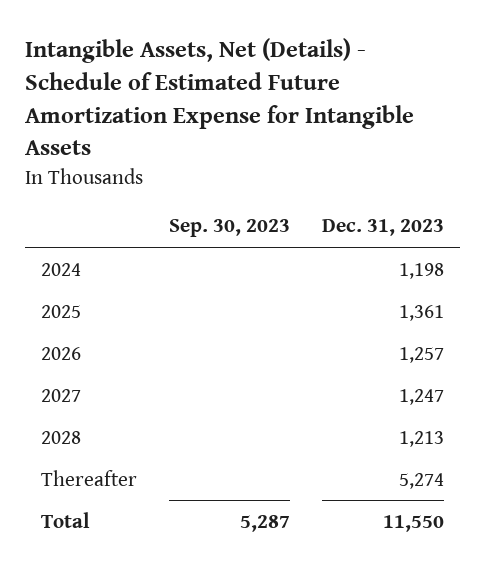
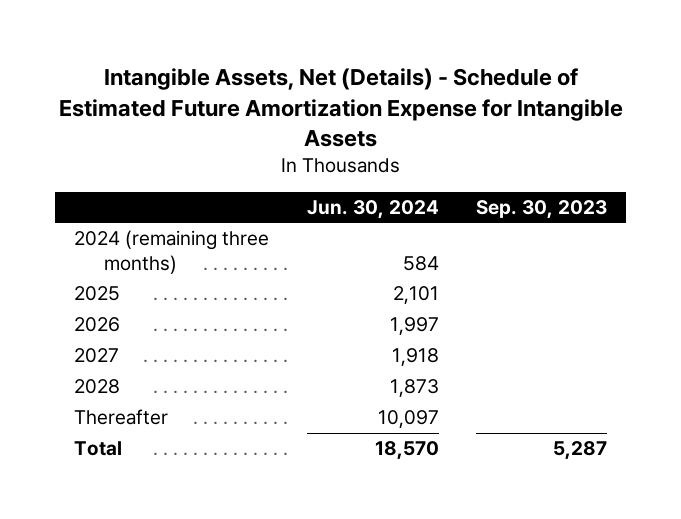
[322,219,445,237] Dec. 31, 2023 -> none
none -> [306,200,439,220] Jun. 30, 2024
[40,262,81,276] 2024 -> [73,230,269,274] 2024 (remaining three months)

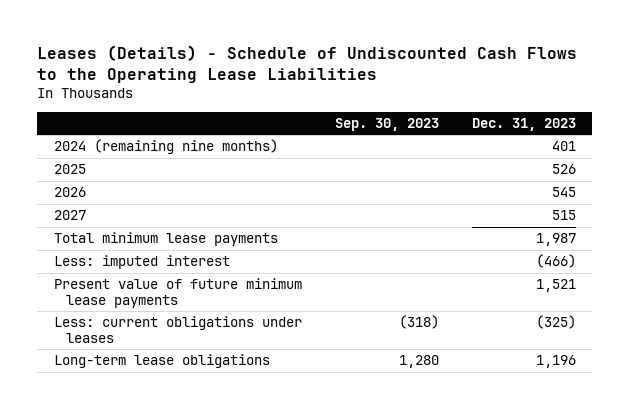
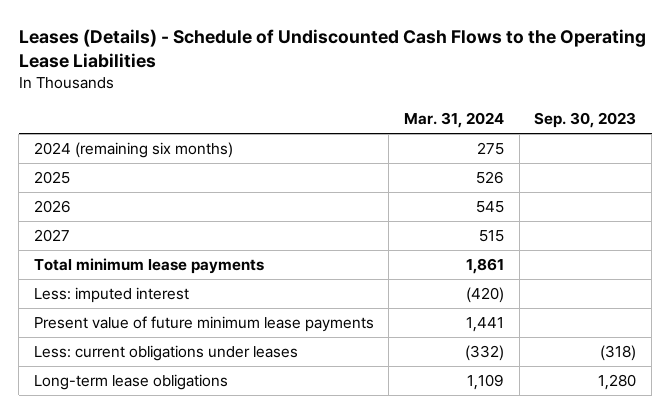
[471,118,576,132] Dec. 31, 2023 -> none
none -> [404,111,505,128] Mar. 31, 2024
[53,139,278,155] 2024 (remaining nine months) -> [33,142,233,159] 2024 (remaining six months)

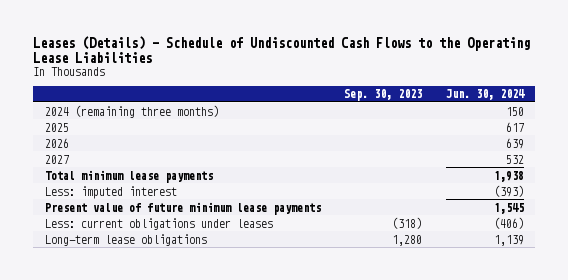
[404,111,505,128] Mar. 31, 2024 -> none
none -> [445,89,525,101] Jun. 30, 2024
[33,142,233,159] 2024 (remaining six months) -> [44,104,219,118] 2024 (remaining three months)

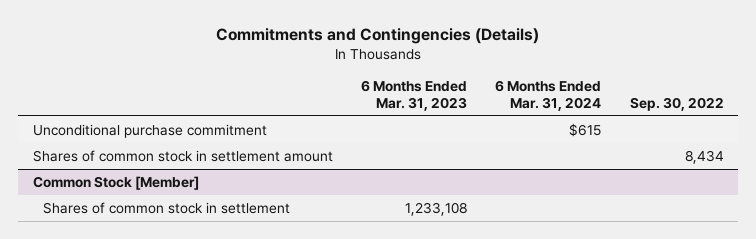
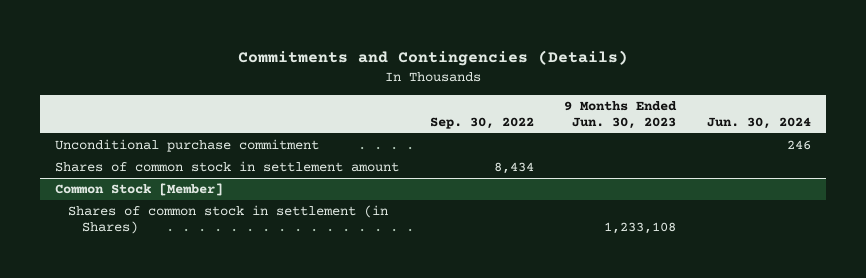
[360,79,467,111] 6 Months Ended Mar. 31, 2023 -> none
[495,79,602,111] 6 Months Ended Mar. 31, 2024 -> none
none -> [564,100,678,130] 9 Months Ended Jun. 30, 2023
none -> [706,117,811,130] Jun. 30, 2024
[43,201,291,214] Shares of common stock in settlement -> [68,204,389,235] Shares of common stock in settlement (in Shares)

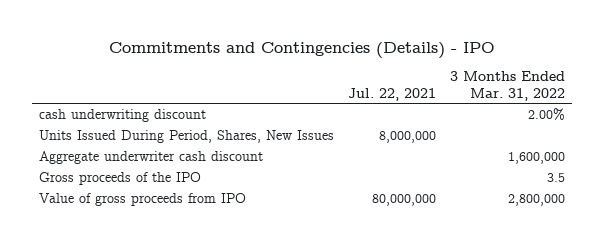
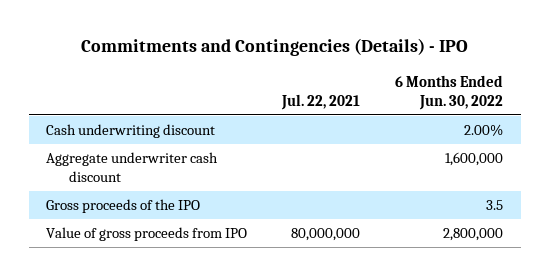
[449,71,565,101] 3 Months Ended Mar. 31, 2022 -> none
none -> [395,74,504,110] 6 Months Ended Jun. 30, 2022
[38,129,334,143] Units Issued During Period, Shares, New Issues -> none
[38,108,206,122] cash underwriting discount -> [46,124,216,139] Cash underwriting discount

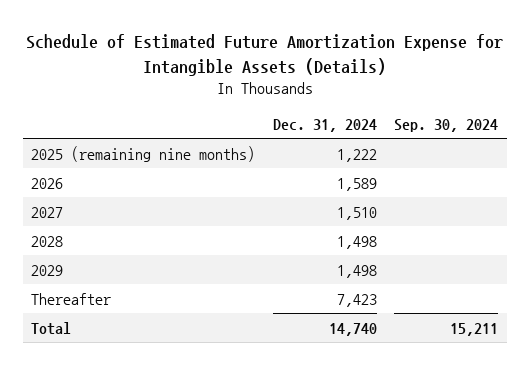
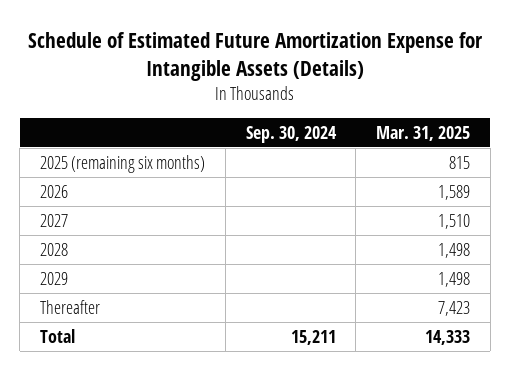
[272,118,377,132] Dec. 31, 2024 -> none
none -> [376,125,471,141] Mar. 31, 2025
[31,145,256,162] 2025 (remaining nine months) -> [40,154,206,173] 2025 (remaining six months)

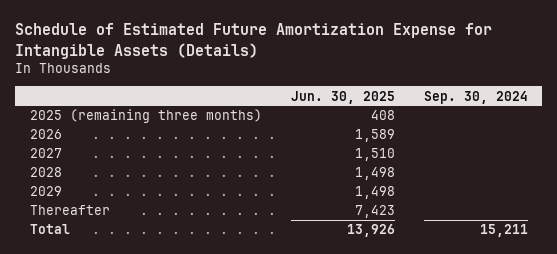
[376,125,471,141] Mar. 31, 2025 -> none
none -> [290,90,395,104] Jun. 30, 2025
[40,154,206,173] 2025 (remaining six months) -> [29,109,262,124] 2025 (remaining three months)

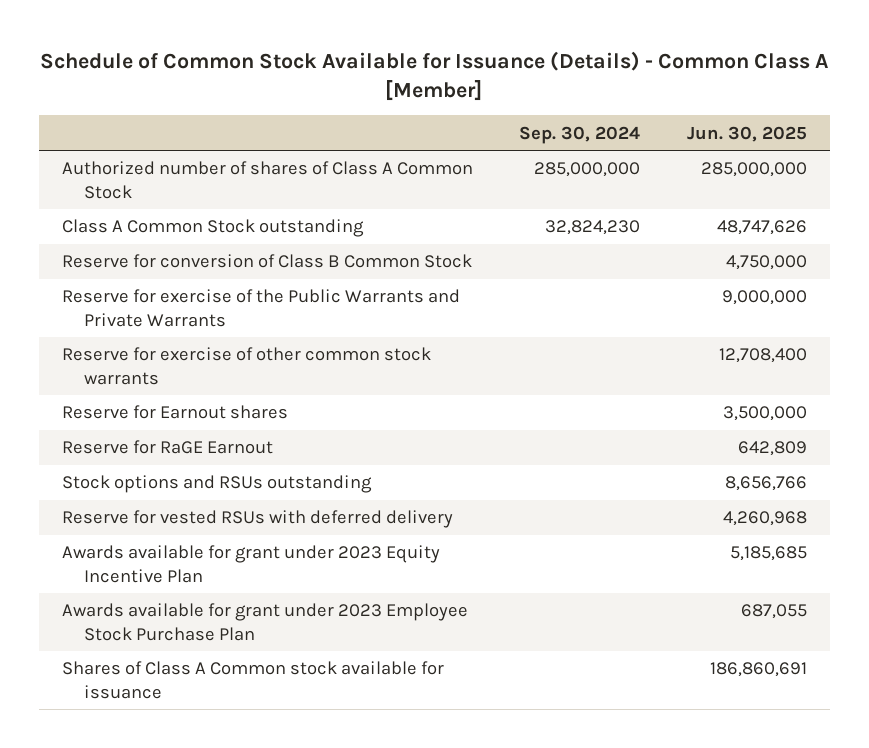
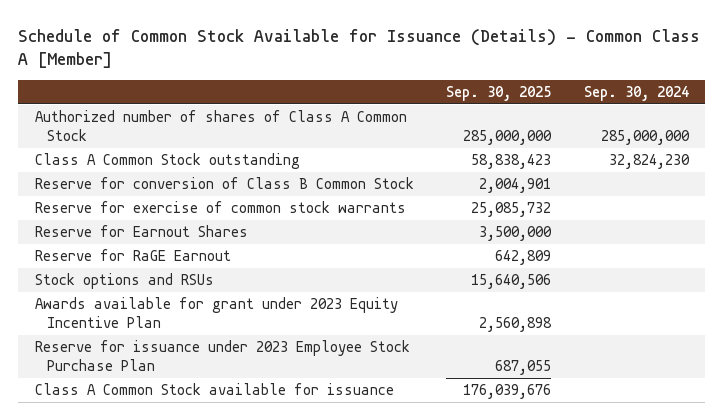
[686,125,807,142] Jun. 30, 2025 -> none
none -> [446,85,552,101] Sep. 30, 2025
[62,289,461,327] Reserve for exercise of the Public Warrants and Private Warrants -> none
[62,347,432,385] Reserve for exercise of other common stock warrants -> [34,201,406,214] Reserve for exercise of common stock warrants
[62,405,289,420] Reserve for Earnout shares -> [34,225,248,238] Reserve for Earnout Shares
[62,510,454,529] Reserve for vested RSUs with deferred delivery -> none
[62,475,373,494] Stock options and RSUs outstanding -> [34,273,214,290] Stock options and RSUs
[62,603,469,641] Awards available for grant under 2023 Employee Stock Purchase Plan -> [34,340,410,372] Reserve for issuance under 2023 Employee Stock Purchase Plan
[62,661,445,699] Shares of Class A Common stock available for issuance -> [34,383,394,396] Class A Common Stock available for issuance

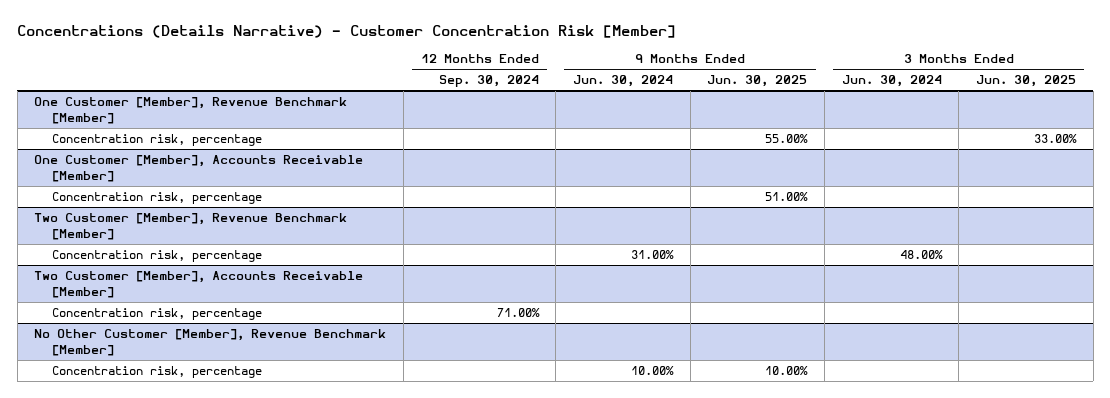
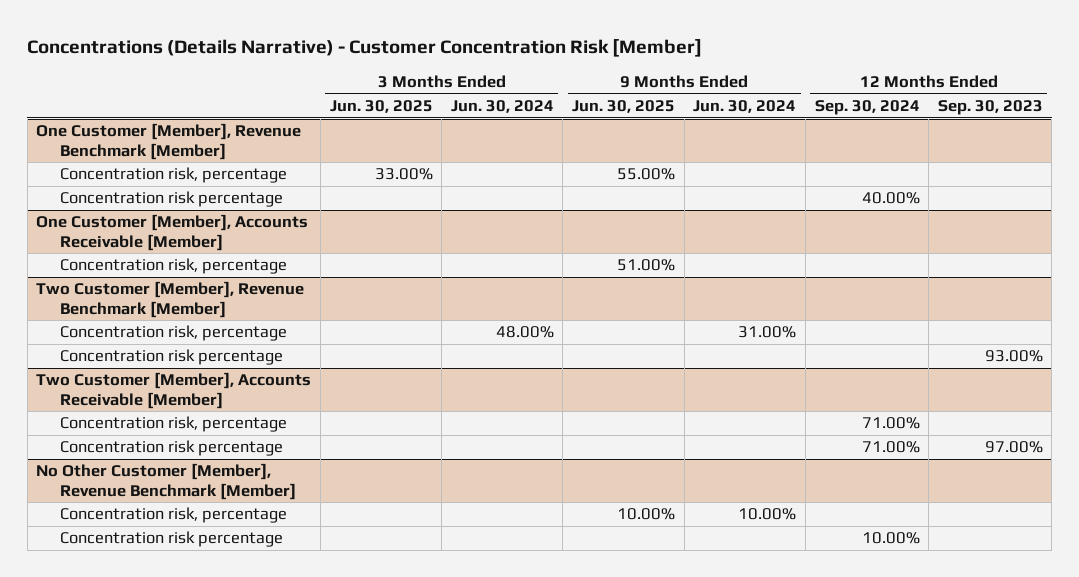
none -> [937,100,1043,116] Sep. 30, 2023
none -> [60,191,284,208] Concentration risk percentage
none -> [60,349,284,366] Concentration risk percentage
none -> [60,440,284,457] Concentration risk percentage
none -> [60,531,284,548] Concentration risk percentage

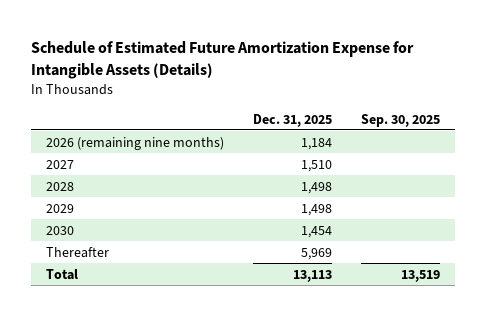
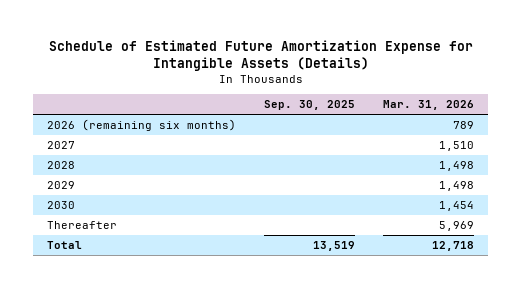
[252,113,332,127] Dec. 31, 2025 -> none
none -> [383,100,475,111] Mar. 31, 2026
[45,136,224,150] 2026 (remaining nine months) -> [47,119,237,132] 2026 (remaining six months)

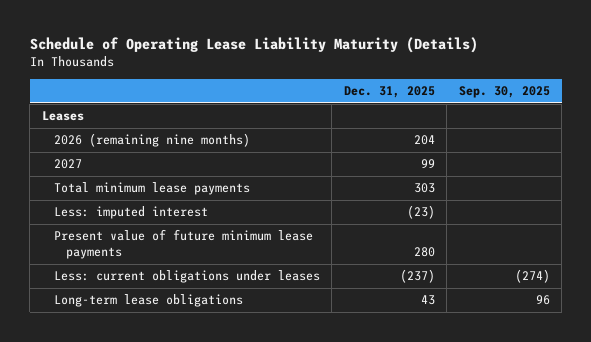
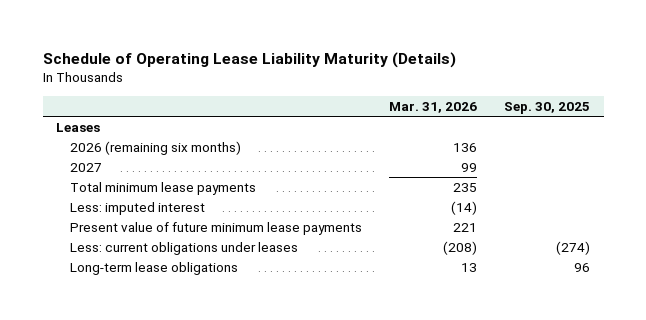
[343,86,435,99] Dec. 31, 2025 -> none
none -> [388,101,477,113] Mar. 31, 2026
[53,133,250,148] 2026 (remaining nine months) -> [69,141,241,156] 2026 (remaining six months)

